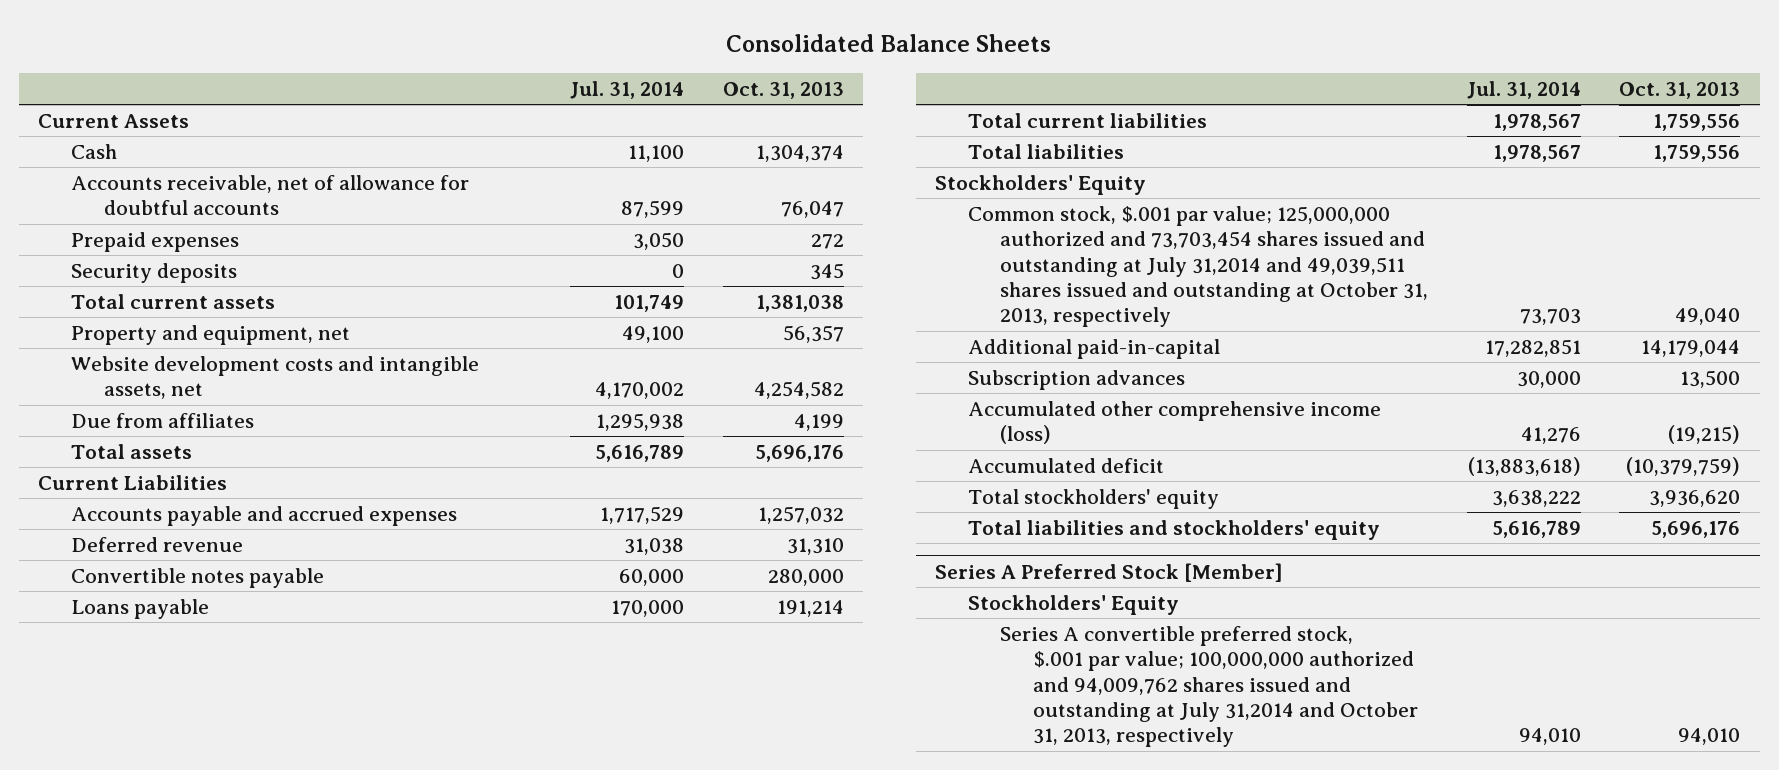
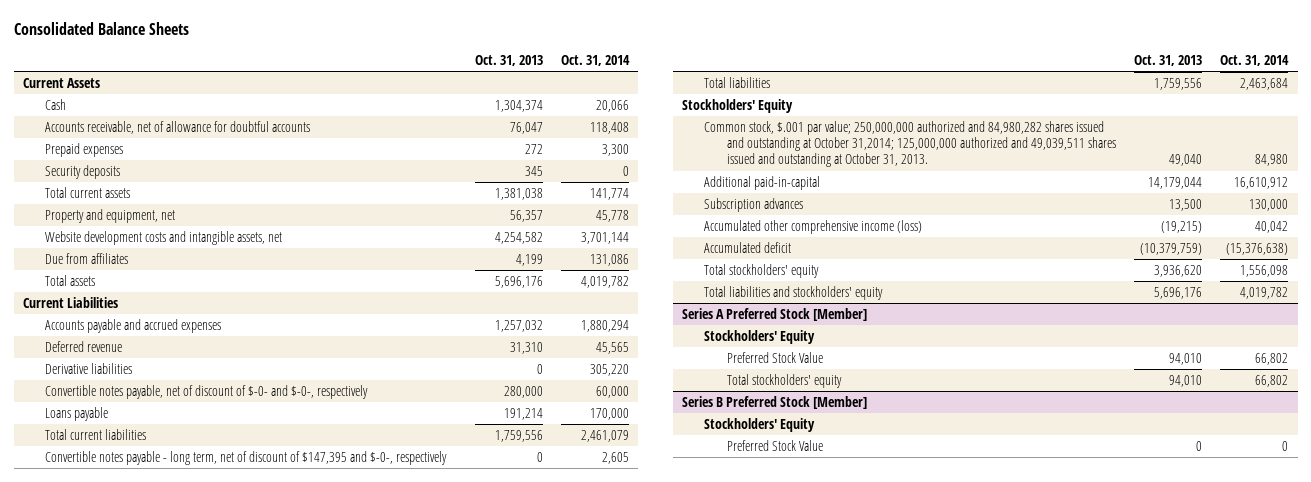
[570,80,685,99] Jul. 31, 2014 -> none
none -> [561,55,631,67] Oct. 31, 2014
none -> [45,362,133,374] Derivative liabilities
[70,567,324,588] Convertible notes payable -> [45,384,369,399] Convertible notes payable, net of discount of $-0- and $-0-, respectively
none -> [45,450,448,465] Convertible notes payable - long term, net of discount of $147,395 and $-0-, respectively
[967,205,1429,328] Common stock, $.001 par value; 125,000,000 authorized and 73,703,454 shares issued and outstanding at July 31,2014 and 49,039,511 shares issued and outstanding at October 31, 2013, respectively -> [704,120,1116,168] Common stock, $.001 par value; 250,000,000 authorized and 84,980,282 shares issued and outstanding at October 31,2014; 125,000,000 authorized and 49,039,511 shares issued and outstanding at October 31, 2013.
[1000,625,1418,748] Series A convertible preferred stock, $.001 par value; 100,000,000 authorized and 94,009,762 shares issued and outstanding at July 31,2014 and October 31, 2013, respectively -> [726,351,823,363] Preferred Stock Value
none -> [726,373,842,388] Total stockholders' equity
none -> [682,395,868,409] Series B Preferred Stock [Member]
none -> [704,417,816,432] Stockholders' Equity
none -> [726,439,823,451] Preferred Stock Value

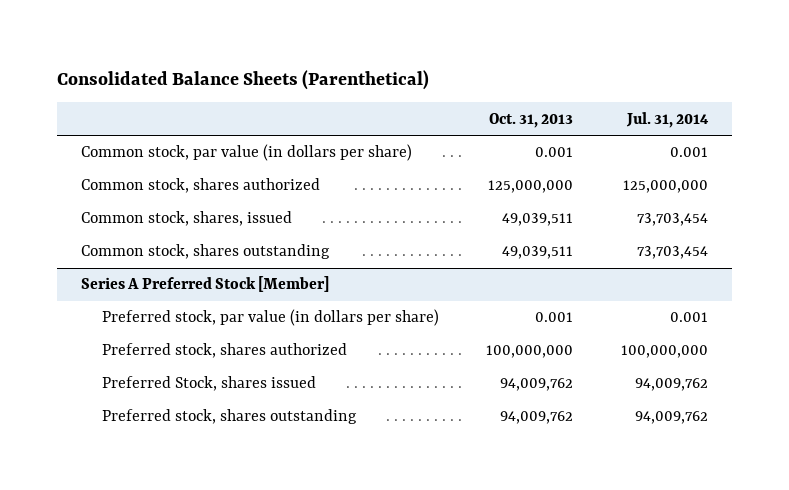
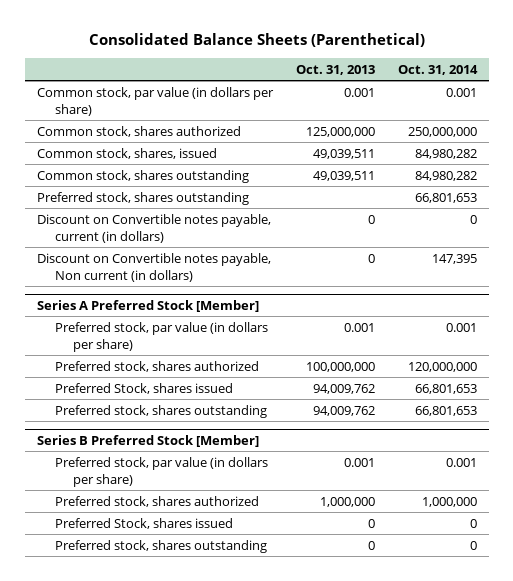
[626,111,710,128] Jul. 31, 2014 -> none
none -> [397,64,478,75] Oct. 31, 2014
none -> [36,191,249,205] Preferred stock, shares outstanding
none -> [36,213,271,243] Discount on Convertible notes payable, current (in dollars)
none -> [36,252,271,282] Discount on Convertible notes payable, Non current (in dollars)
none -> [36,435,259,448] Series B Preferred Stock [Member]
none -> [54,456,268,487] Preferred stock, par value (in dollars per share)
none -> [54,495,259,507] Preferred stock, shares authorized
none -> [54,517,233,529] Preferred Stock, shares issued
none -> [54,539,267,553] Preferred stock, shares outstanding

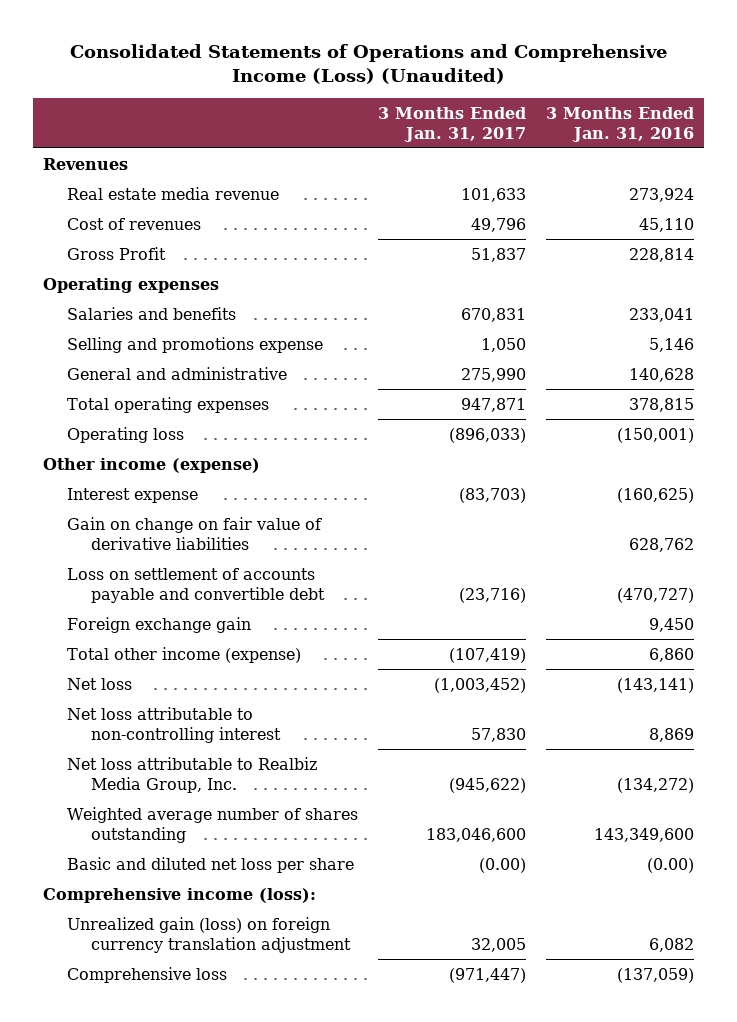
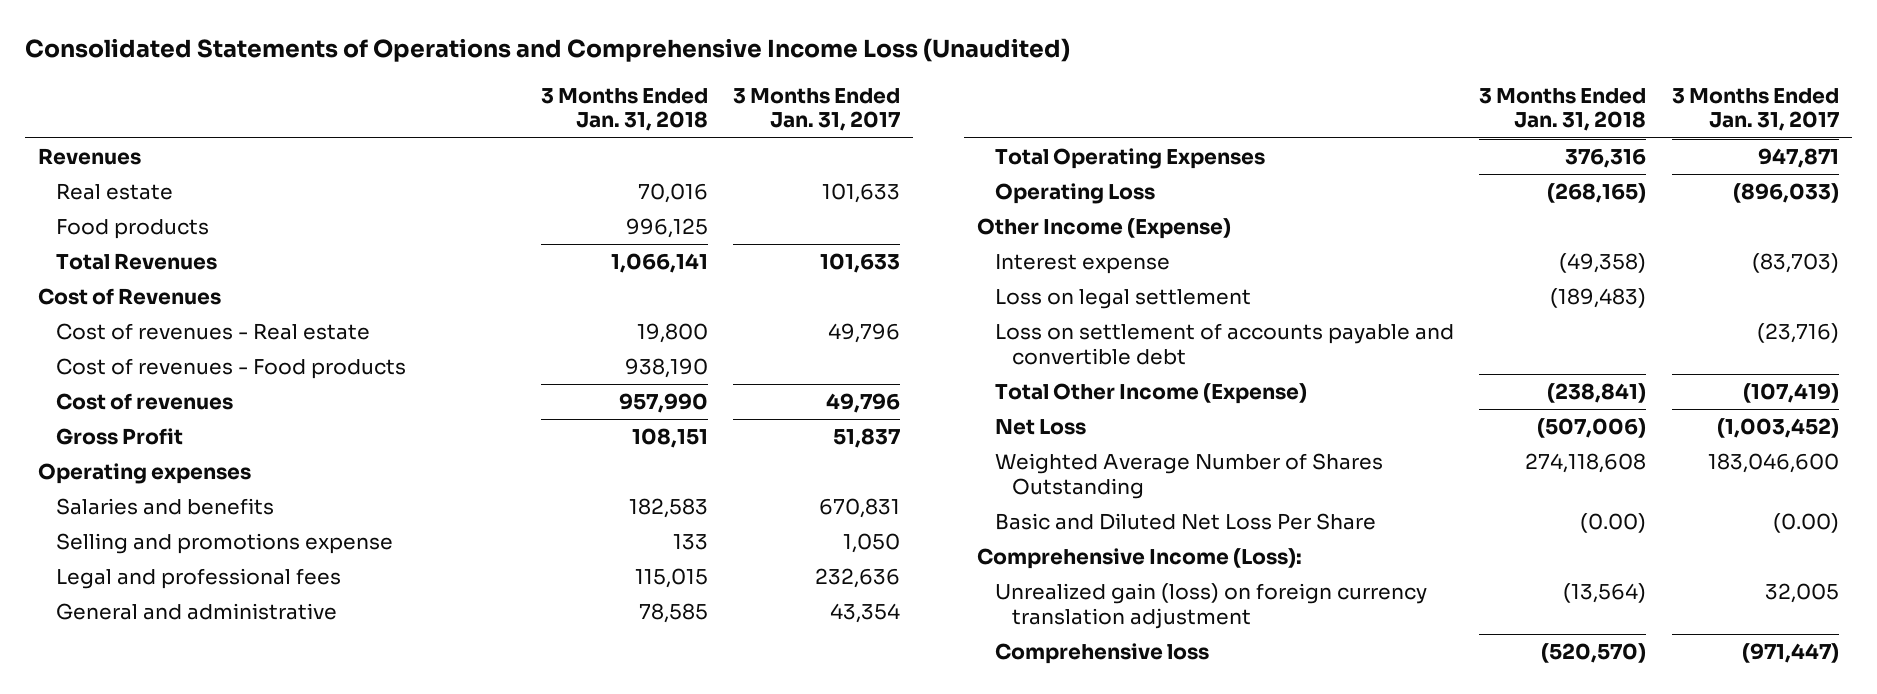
[69,43,667,85] Consolidated Statements of Operations and Comprehensive Income (Loss) (Unaudited) -> [25,38,1071,63] Consolidated Statements of Operations and Comprehensive Income Loss (Unaudited)
[546,106,695,142] 3 Months Ended Jan. 31, 2016 -> none
none -> [540,87,708,132] 3 Months Ended Jan. 31, 2018
[67,186,280,200] Real estate media revenue -> [55,183,173,201] Real estate
none -> [55,219,209,240] Food products
none -> [55,253,217,271] Total Revenues
none -> [38,288,222,306] Cost of Revenues
none -> [55,323,370,341] Cost of revenues - Real estate
none -> [55,358,406,380] Cost of revenues - Food products
none -> [55,568,341,590] Legal and professional fees
[461,367,527,382] 275,990 -> [830,603,901,624] 43,354
[67,396,270,413] Total operating expenses -> [994,148,1265,170] Total Operating Expenses
[67,426,185,443] Operating loss -> [994,183,1155,205] Operating Loss
[43,457,261,473] Other income (expense) -> [977,218,1232,240] Other Income (Expense)
[67,516,323,550] Gain on change on fair value of derivative liabilities -> none
none -> [994,289,1251,310] Loss on legal settlement
[67,616,252,633] Foreign exchange gain -> none
[67,677,133,690] Net loss -> none
[67,706,281,743] Net loss attributable to non-controlling interest -> none
[67,646,302,663] Total other income (expense) -> [994,383,1307,405] Total Other Income (Expense)
[67,756,318,793] Net loss attributable to Realbiz Media Group, Inc. -> [994,419,1086,436] Net Loss
[449,777,527,793] (945,622) -> [1717,418,1840,439] (1,003,452)
[67,806,359,843] Weighted average number of shares outstanding -> [994,453,1383,499] Weighted Average Number of Shares Outstanding
[67,856,355,873] Basic and diluted net loss per share -> [994,513,1376,531] Basic and Diluted Net Loss Per Share
[43,887,317,903] Comprehensive income (loss): -> [977,548,1303,570] Comprehensive Income (Loss):

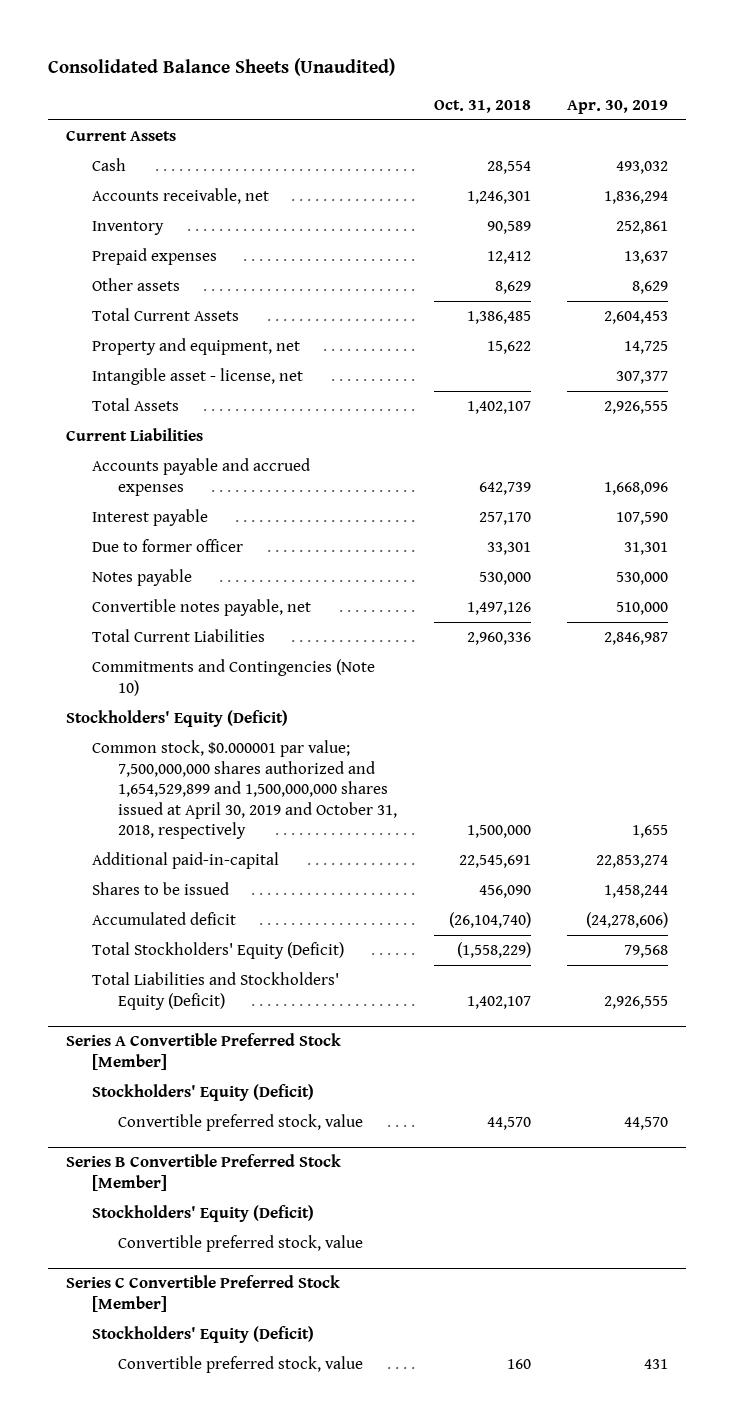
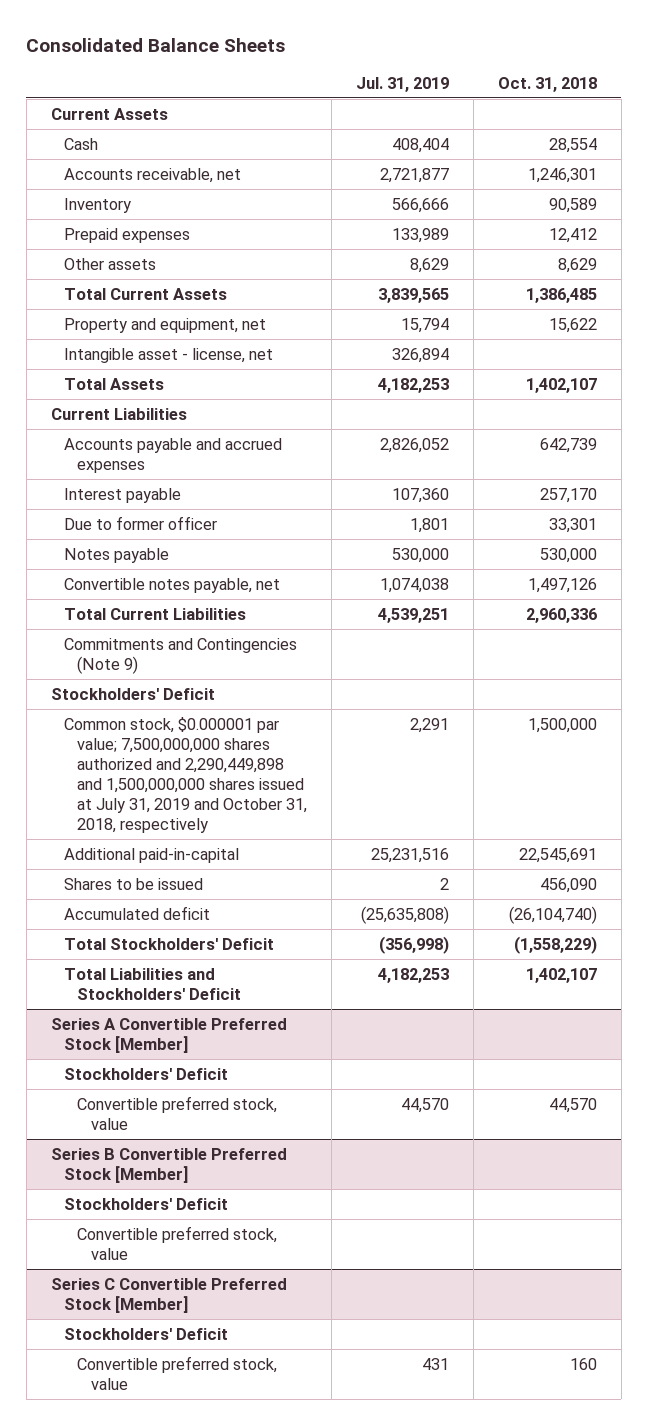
[47,58,395,77] Consolidated Balance Sheets (Unaudited) -> [26,37,286,52] Consolidated Balance Sheets
[567,99,669,114] Apr. 30, 2019 -> none
none -> [356,76,450,92] Jul. 31, 2019
[92,659,376,696] Commitments and Contingencies (Note 10) -> [63,637,297,674] Commitments and Contingencies (Note 9)
[66,710,289,728] Stockholders' Equity (Deficit) -> [50,687,215,700] Stockholders' Deficit
[92,740,398,839] Common stock, $0.000001 par value; 7,500,000,000 shares authorized and 1,654,529,899 and 1,500,000,000 shares issued at April 30, 2019 and October 31, 2018, respectively -> [63,716,308,833] Common stock, $0.000001 par value; 7,500,000,000 shares authorized and 2,290,449,898 and 1,500,000,000 shares issued at July 31, 2019 and October 31, 2018, respectively
[92,942,345,960] Total Stockholders' Equity (Deficit) -> [63,937,274,950] Total Stockholders' Deficit
[92,972,340,1010] Total Liabilities and Stockholders' Equity (Deficit) -> [63,967,242,1000] Total Liabilities and Stockholders' Deficit
[92,1084,315,1102] Stockholders' Equity (Deficit) -> [63,1067,228,1080] Stockholders' Deficit
[92,1205,315,1223] Stockholders' Equity (Deficit) -> [63,1197,228,1210] Stockholders' Deficit
[92,1326,315,1344] Stockholders' Equity (Deficit) -> [63,1327,228,1340] Stockholders' Deficit

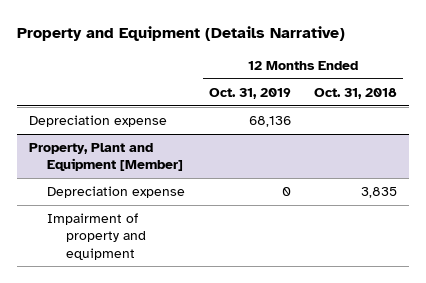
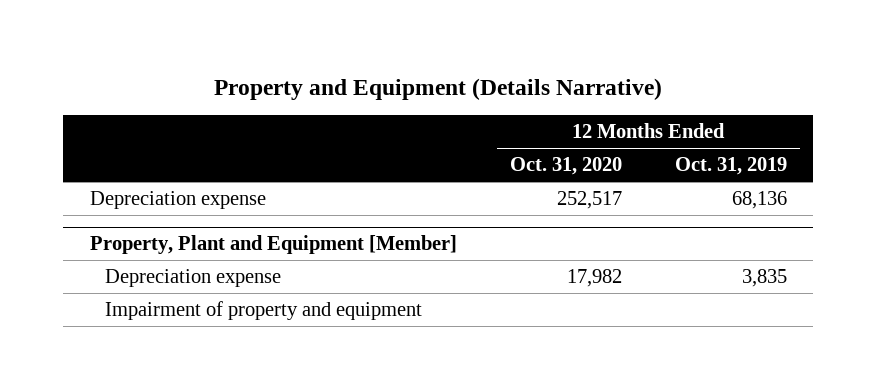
[314,87,398,99] Oct. 31, 2018 -> none
none -> [509,157,622,176] Oct. 31, 2020
[281,187,291,197] 0 -> [741,269,787,288] 3,835

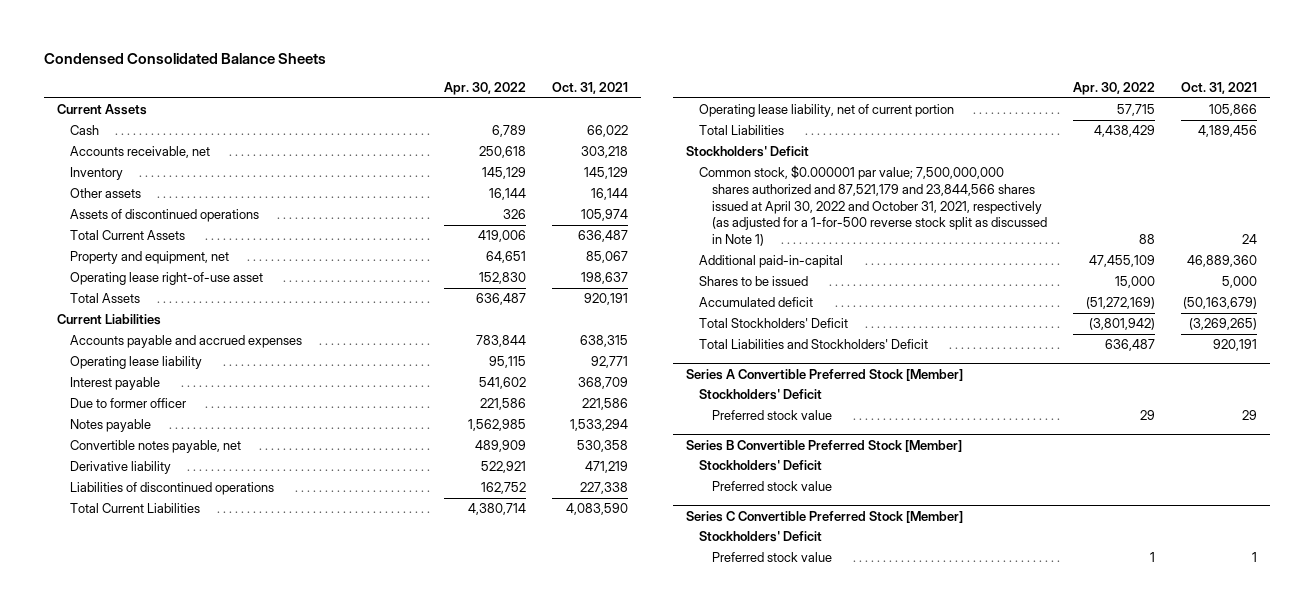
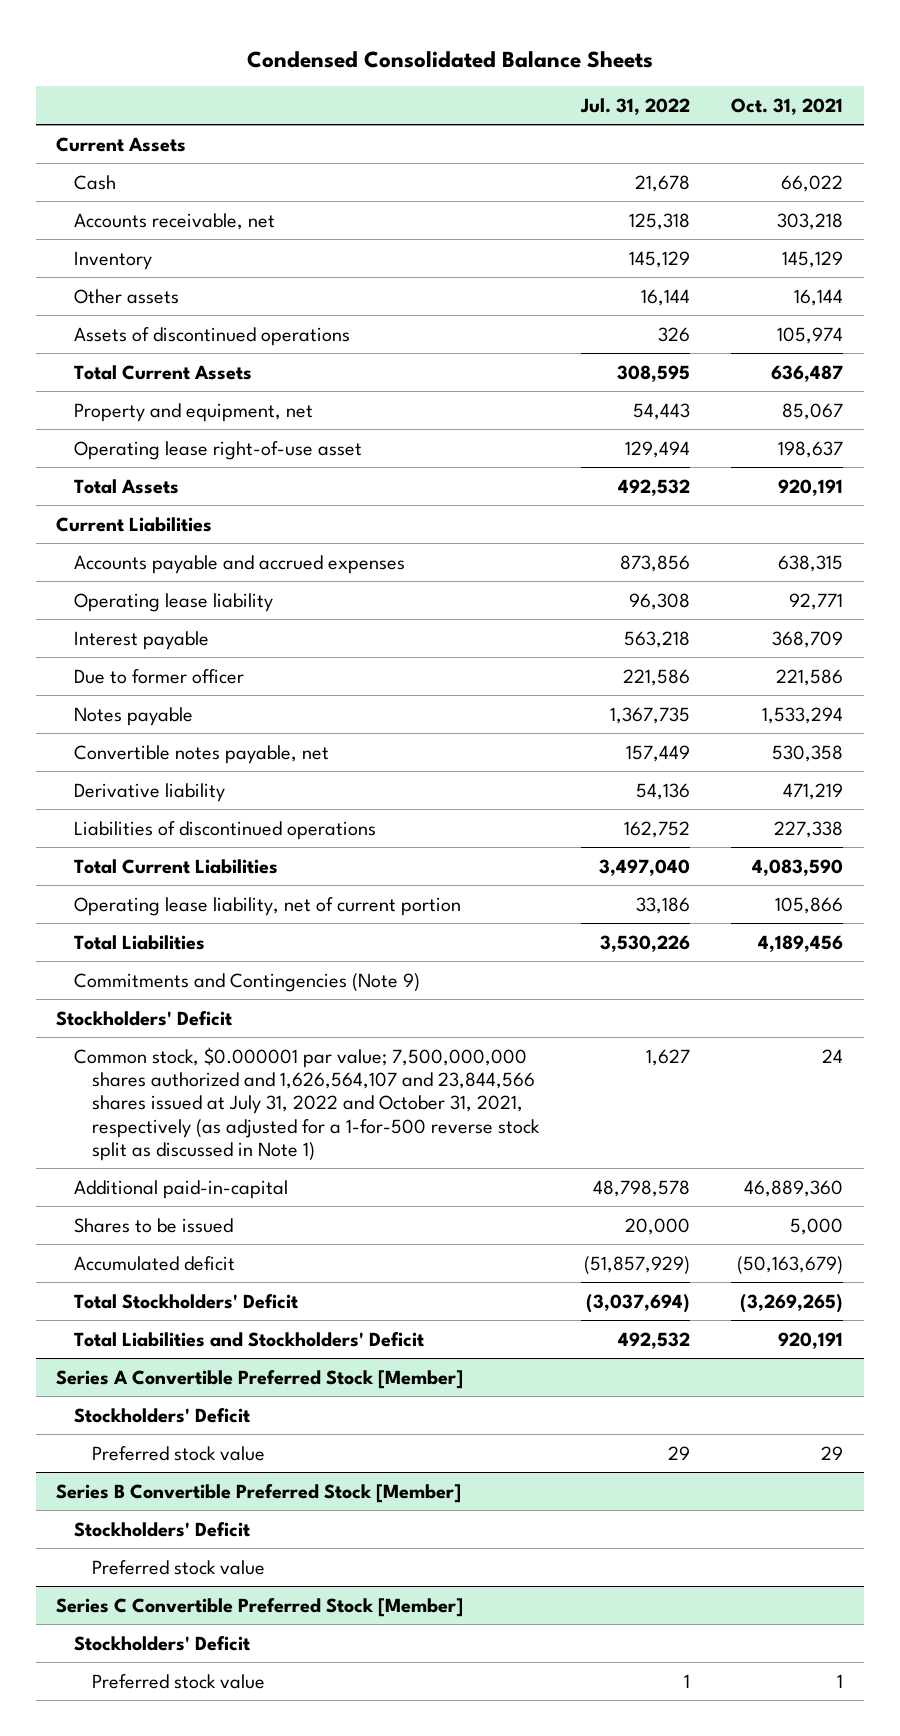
[443,81,526,95] Apr. 30, 2022 -> none
none -> [579,97,690,115] Jul. 31, 2022
none -> [74,972,421,992] Commitments and Contingencies (Note 9)
[698,165,1047,247] Common stock, $0.000001 par value; 7,500,000,000 shares authorized and 87,521,179 and 23,844,566 shares issued at April 30, 2022 and October 31, 2021, respectively (as adjusted for a 1-for-500 reverse stock split as discussed in Note 1) -> [74,1046,541,1161] Common stock, $0.000001 par value; 7,500,000,000 shares authorized and 1,626,564,107 and 23,844,566 shares issued at July 31, 2022 and October 31, 2021, respectively (as adjusted for a 1-for-500 reverse stock split as discussed in Note 1)

